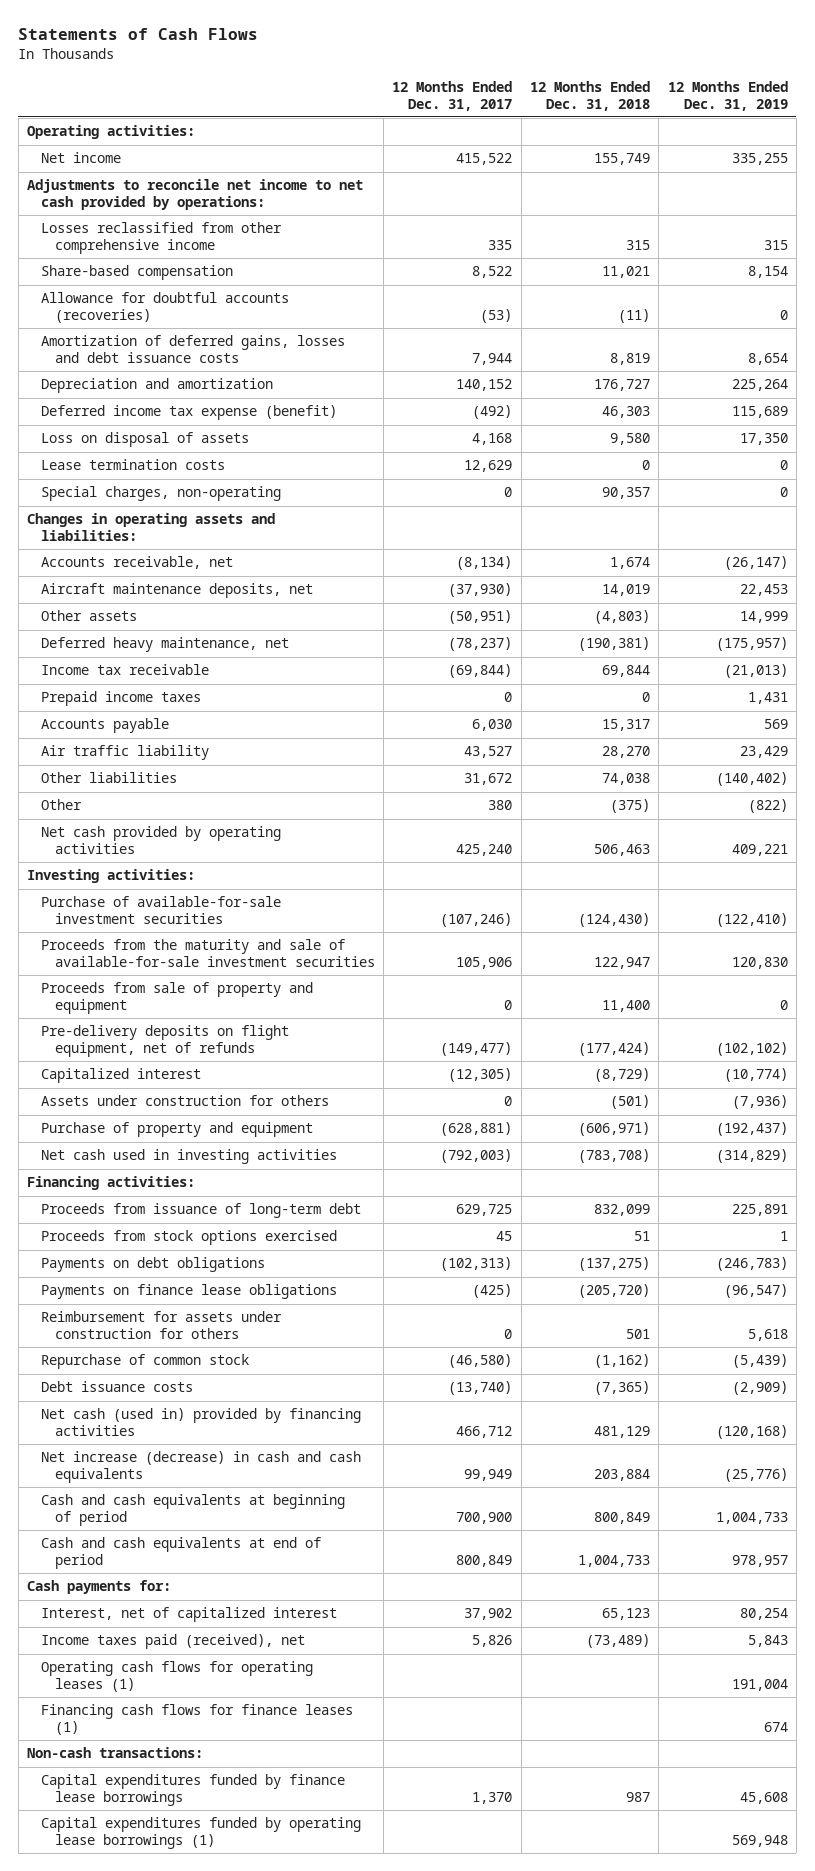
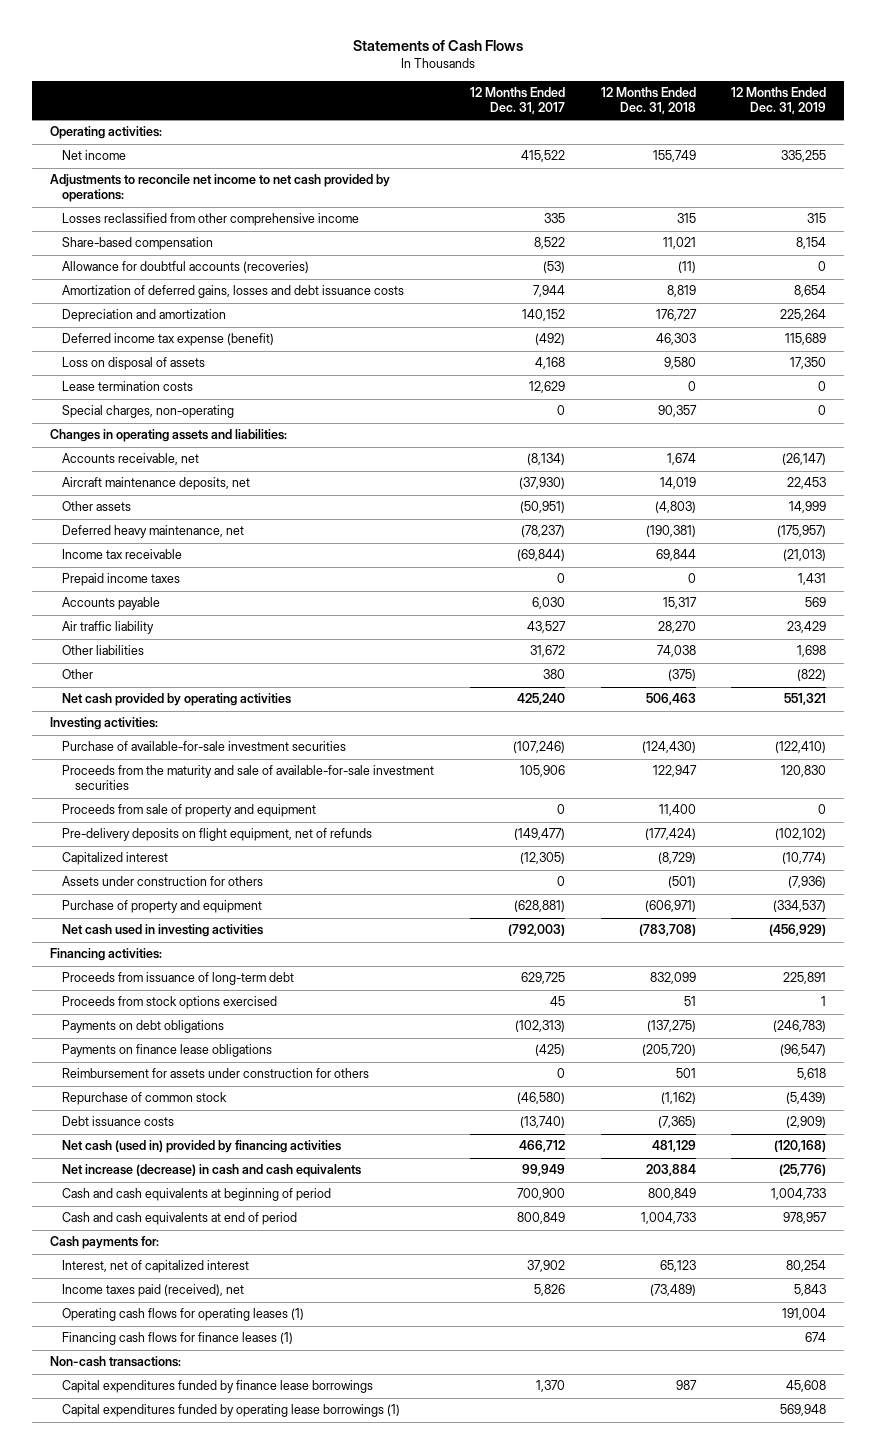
[715,772,788,787] (140,402) -> [797,645,827,658] 1,698
[731,844,788,857] 409,221 -> [784,693,827,706] 551,321
[715,1122,788,1137] (192,437) -> [773,900,827,913] (334,537)
[715,1149,788,1164] (314,829) -> [769,924,827,937] (456,929)

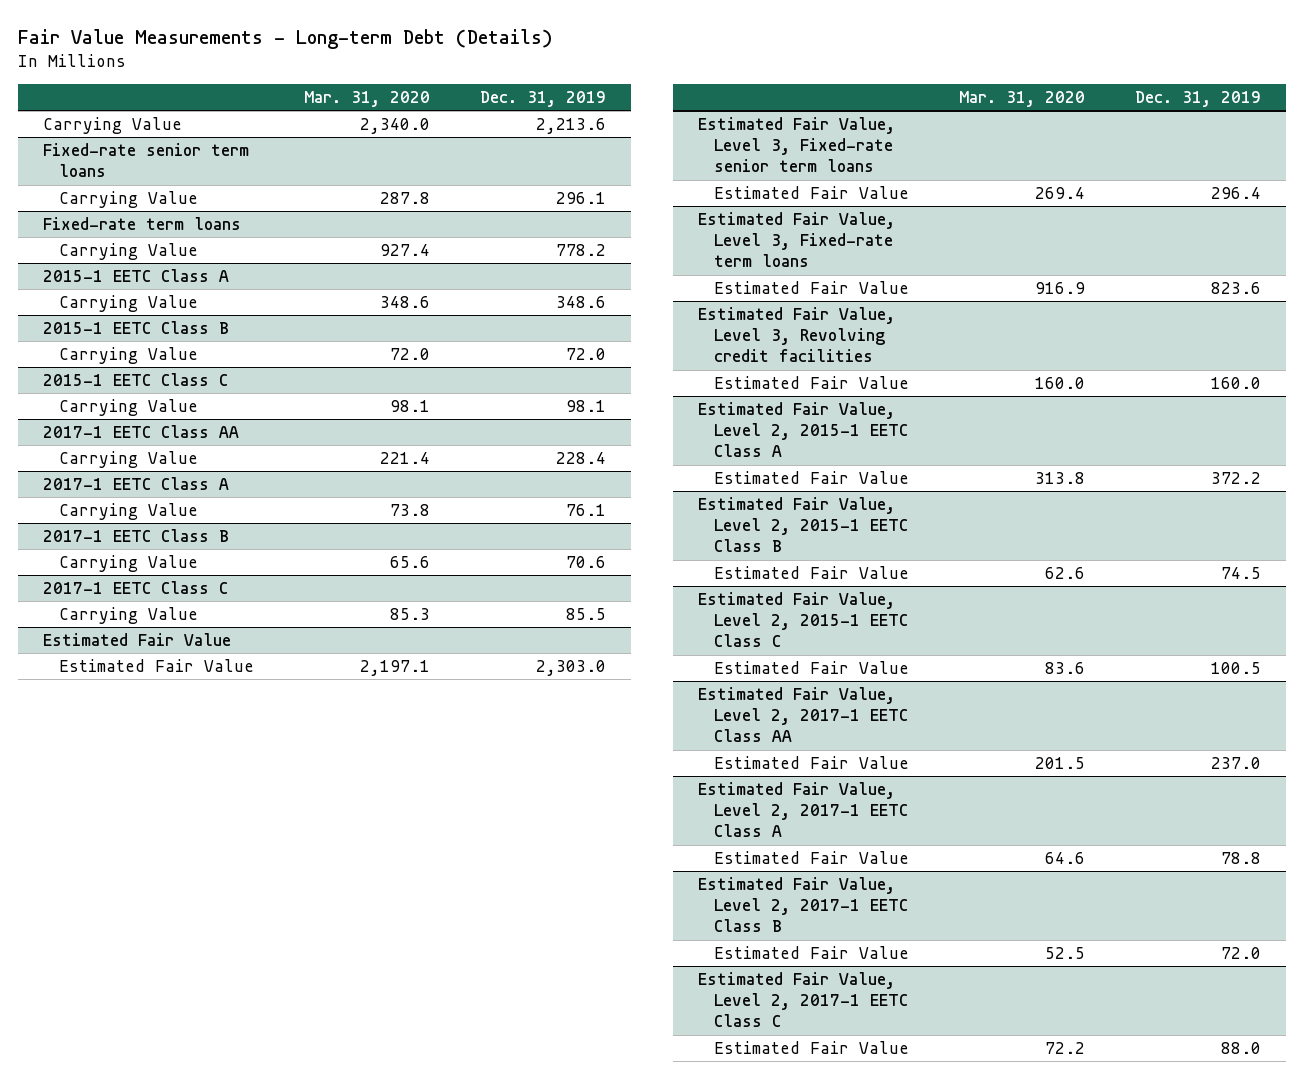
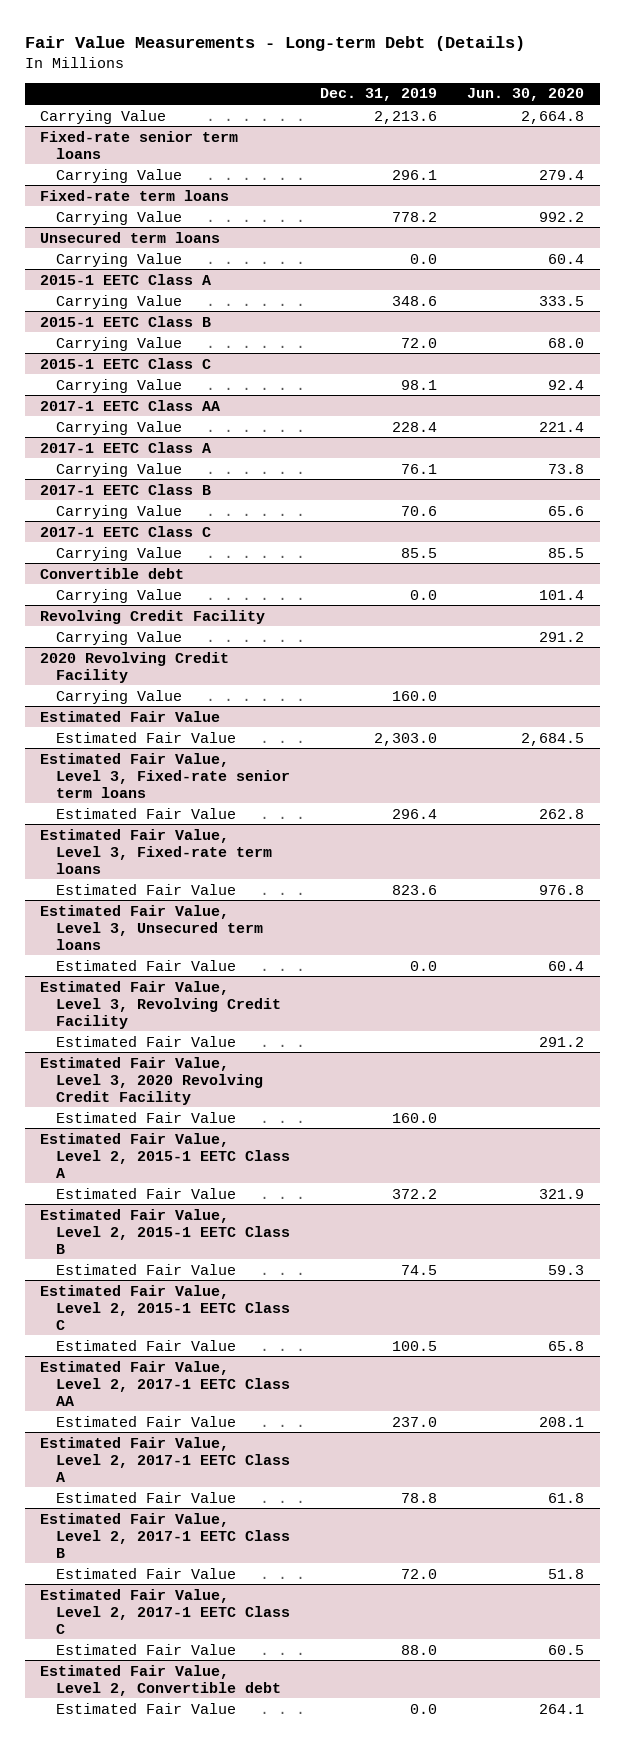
[304,91,431,108] Mar. 31, 2020 -> none
none -> [467,88,585,102] Jun. 30, 2020
none -> [40,231,221,243] Unsecured term loans
none -> [56,252,183,267] Carrying Value
none -> [40,567,185,579] Convertible debt
none -> [56,588,183,603] Carrying Value
none -> [40,609,266,624] Revolving Credit Facility
none -> [56,630,183,645] Carrying Value
none -> [40,651,230,683] 2020 Revolving Credit Facility
none -> [56,689,183,704] Carrying Value
none -> [40,904,264,950] Estimated Fair Value, Level 3, Unsecured term loans
none -> [56,959,237,971] Estimated Fair Value
[698,307,896,363] Estimated Fair Value, Level 3, Revolving credit facilities -> [40,980,282,1029] Estimated Fair Value, Level 3, Revolving Credit Facility
none -> [56,1035,237,1047] Estimated Fair Value
none -> [40,1056,264,1105] Estimated Fair Value, Level 3, 2020 Revolving Credit Facility
none -> [40,1664,282,1696] Estimated Fair Value, Level 2, Convertible debt
none -> [56,1702,237,1714] Estimated Fair Value

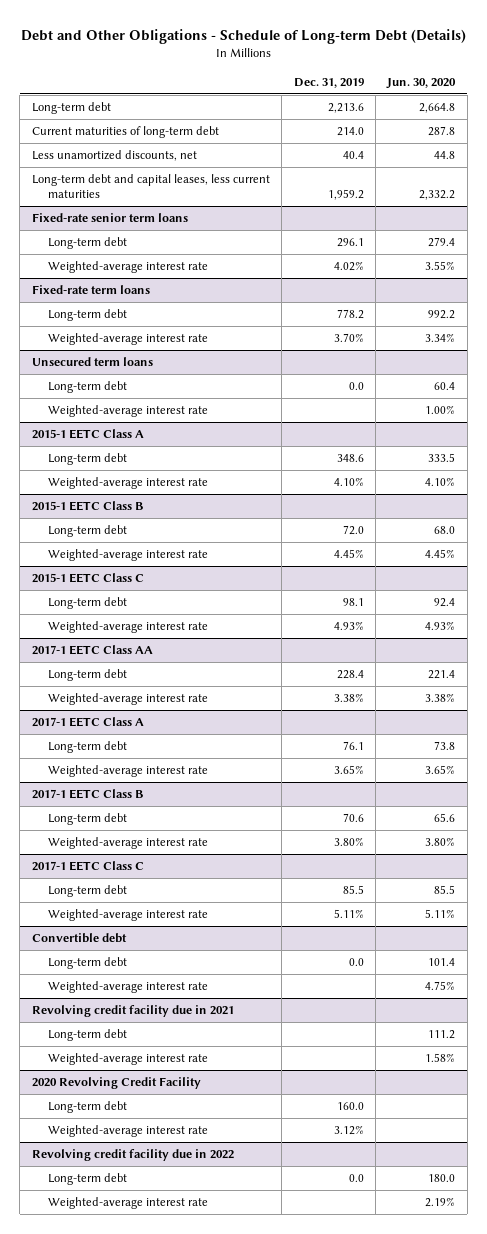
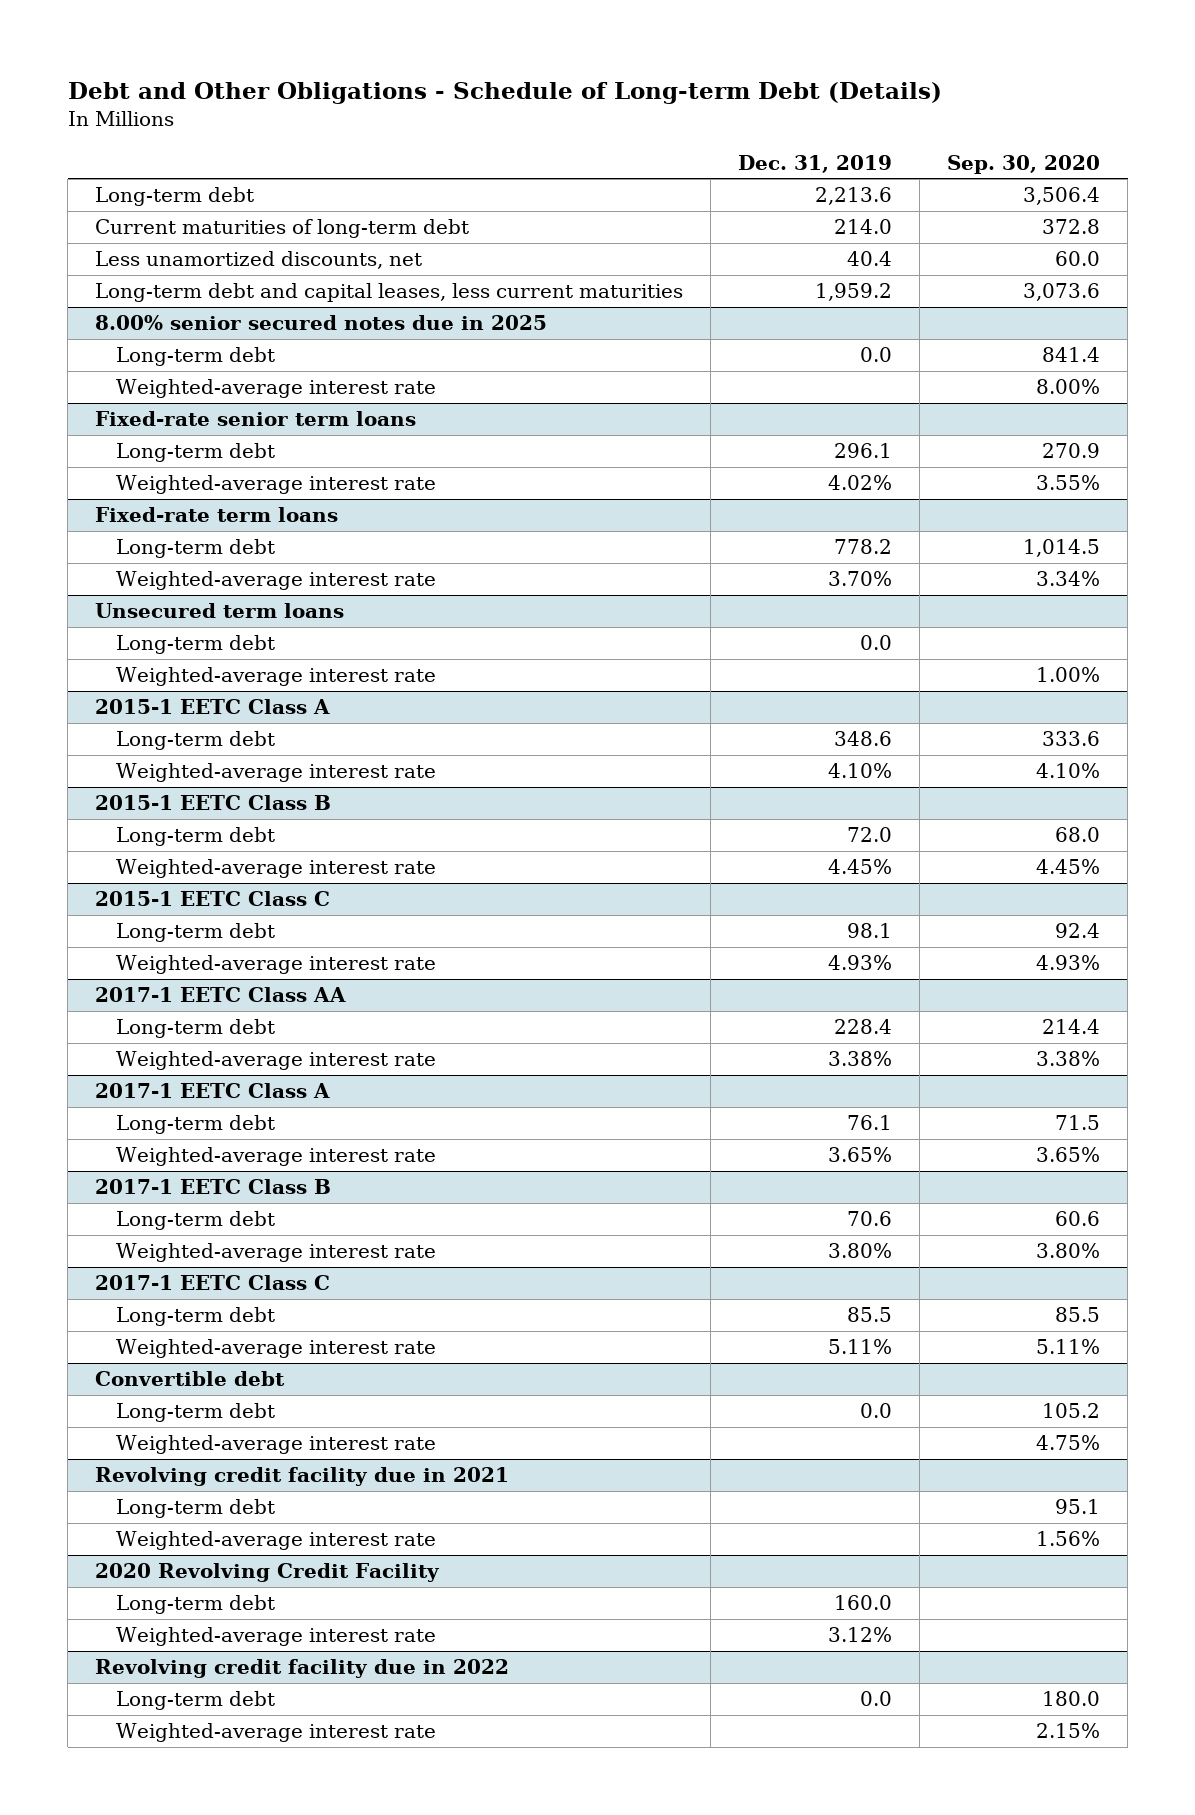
[386,77,457,89] Jun. 30, 2020 -> none
none -> [947,154,1101,174] Sep. 30, 2020
none -> [95,315,548,331] 8.00% senior secured notes due in 2025
none -> [115,347,275,367] Long-term debt
none -> [115,379,436,399] Weighted-average interest rate

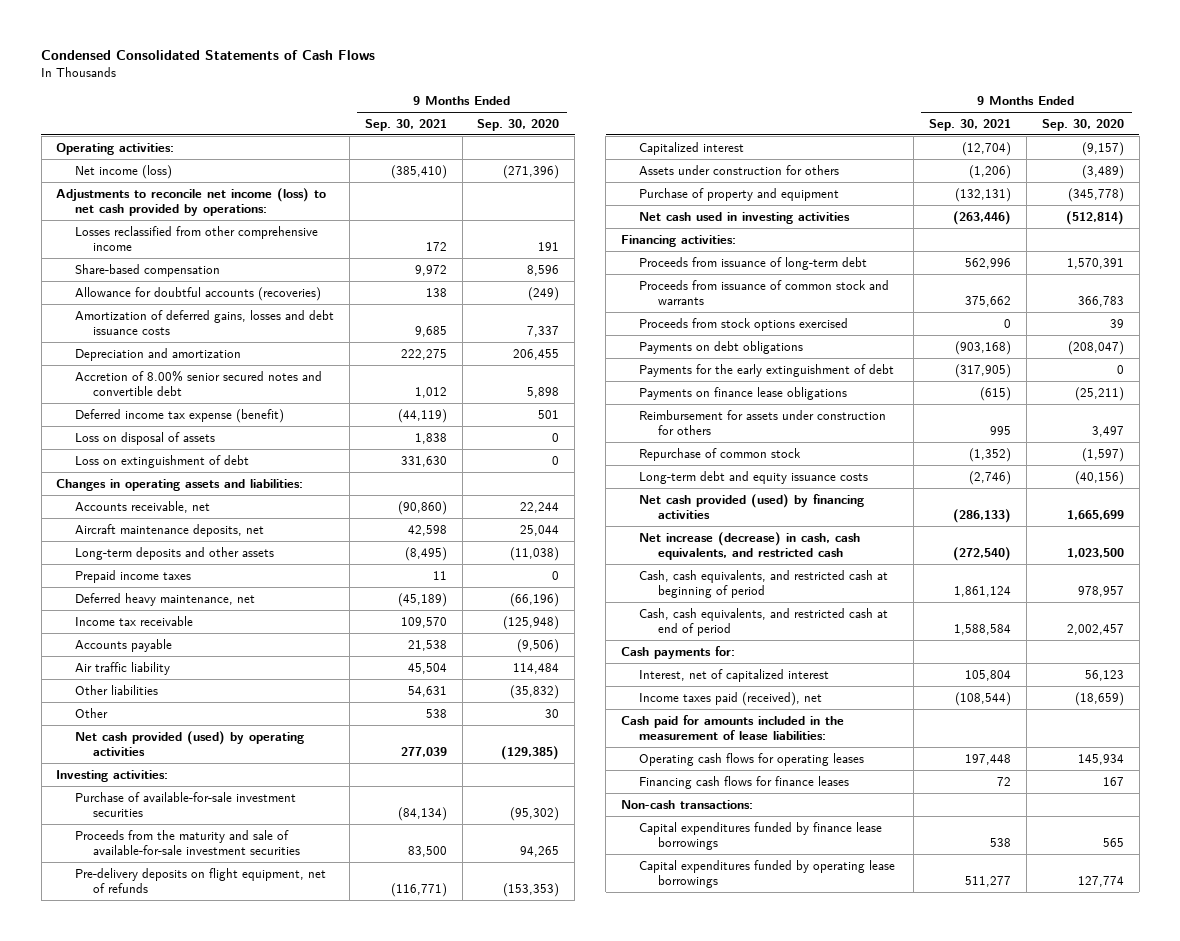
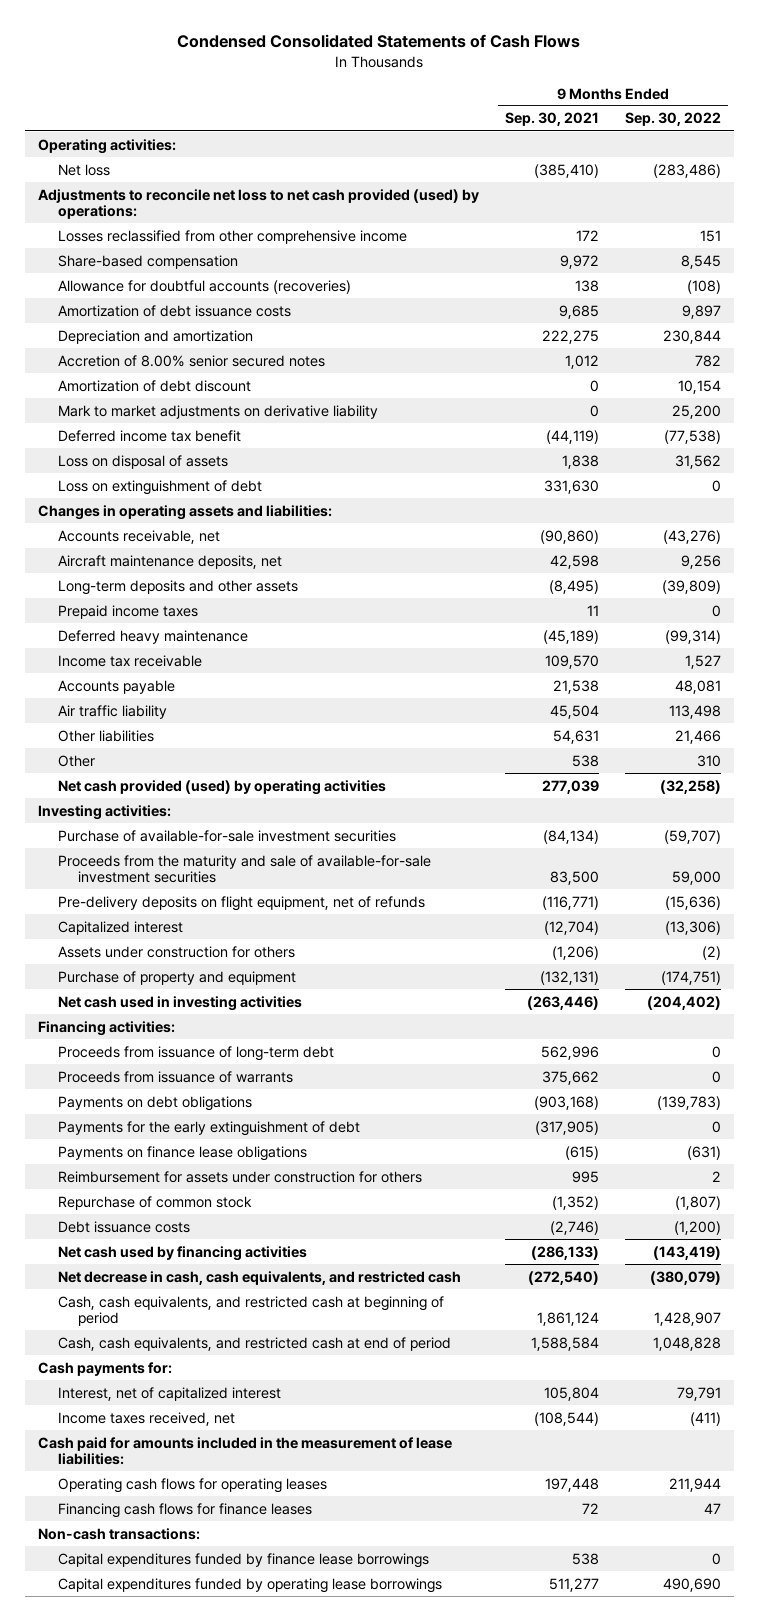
[477,118,560,131] Sep. 30, 2020 -> none
none -> [625,112,722,127] Sep. 30, 2022
[74,164,172,179] Net income (loss) -> [57,163,110,176] Net loss
[56,187,327,216] Adjustments to reconcile net income (loss) to net cash provided by operations: -> [37,188,479,220] Adjustments to reconcile net loss to net cash provided (used) by operations:
[74,309,334,335] Amortization of deferred gains, losses and debt issuance costs -> [57,304,291,317] Amortization of debt issuance costs
[74,369,322,396] Accretion of 8.00% senior secured notes and convertible debt -> [57,354,325,367] Accretion of 8.00% senior secured notes
none -> [57,379,251,392] Amortization of debt discount
none -> [57,404,378,419] Mark to market adjustments on derivative liability
[74,408,284,423] Deferred income tax expense (benefit) -> [57,429,241,442] Deferred income tax benefit
[74,592,255,606] Deferred heavy maintenance, net -> [57,629,248,644] Deferred heavy maintenance
[639,317,849,331] Proceeds from stock options exercised -> none
[639,279,890,305] Proceeds from issuance of common stock and warrants -> [57,1070,293,1083] Proceeds from issuance of warrants
[639,470,869,484] Long-term debt and equity issuance costs -> [57,1220,190,1233] Debt issuance costs
[639,493,865,519] Net cash provided (used) by financing activities -> [57,1245,307,1261] Net cash used by financing activities
[639,531,861,560] Net increase (decrease) in cash, cash equivalents, and restricted cash -> [57,1270,461,1285] Net decrease in cash, cash equivalents, and restricted cash
[639,691,823,706] Income taxes paid (received), net -> [57,1411,235,1426] Income taxes received, net

